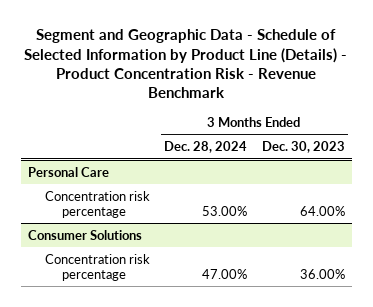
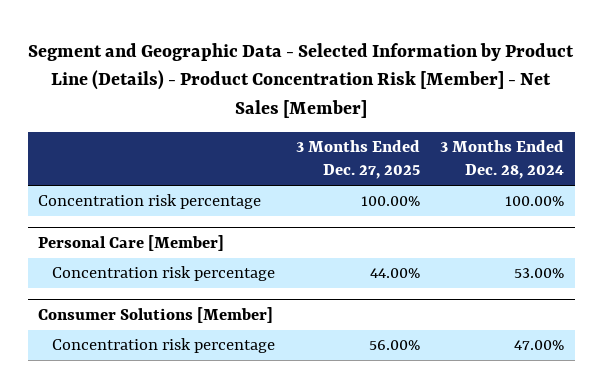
[24,29,348,99] Segment and Geographic Data - Schedule of Selected Information by Product Line (Details) - Product Concentration Risk - Revenue Benchmark -> [28,42,575,118] Segment and Geographic Data - Selected Information by Product Line (Details) - Product Concentration Risk [Member] - Net Sales [Member]
[261,141,345,154] Dec. 30, 2023 -> none
none -> [295,140,420,180] 3 Months Ended Dec. 27, 2025
none -> [38,194,262,210] Concentration risk percentage
[28,166,110,177] Personal Care -> [38,234,225,251] Personal Care [Member]
[28,229,143,240] Consumer Solutions -> [38,306,274,323] Consumer Solutions [Member]

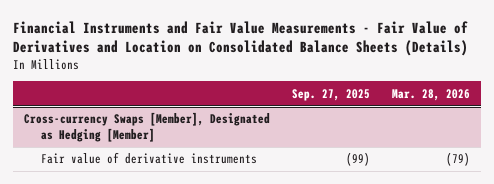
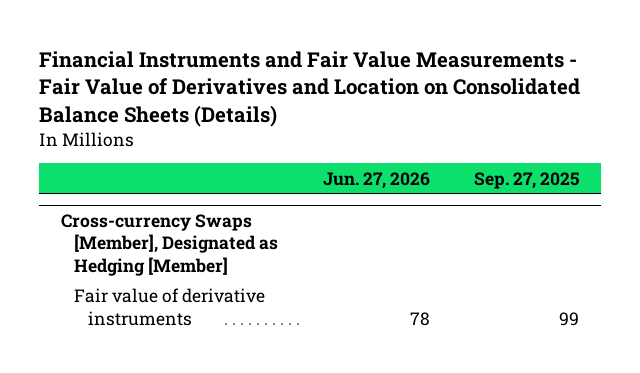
[391,88,470,101] Mar. 28, 2026 -> none
none -> [322,171,430,189] Jun. 27, 2026
[346,152,371,167] (99) -> [558,312,579,327] 99

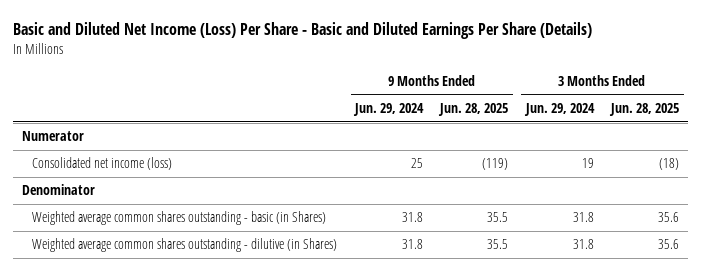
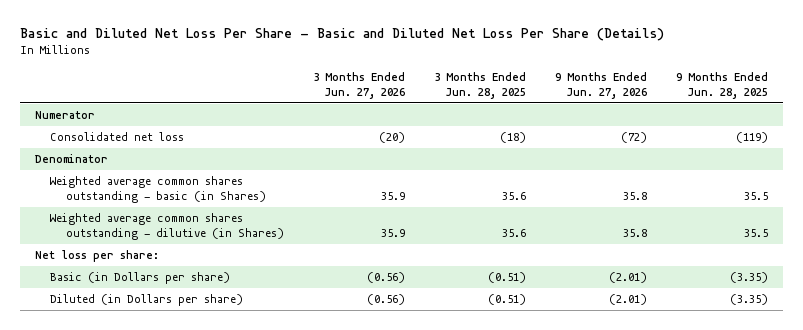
[13,21,593,39] Basic and Diluted Net Income (Loss) Per Share - Basic and Diluted Earnings Per Share (Details) -> [20,28,665,42] Basic and Diluted Net Loss Per Share - Basic and Diluted Net Loss Per Share (Details)
[352,103,424,117] Jun. 29, 2024 -> none
[523,103,595,117] Jun. 29, 2024 -> none
none -> [312,71,405,99] 3 Months Ended Jun. 27, 2026
none -> [555,71,648,99] 9 Months Ended Jun. 27, 2026
[32,157,173,171] Consolidated net income (loss) -> [50,132,185,142] Consolidated net loss
none -> [34,250,159,263] Net loss per share:
none -> [50,272,231,285] Basic (in Dollars per share)
none -> [50,294,244,307] Diluted (in Dollars per share)

